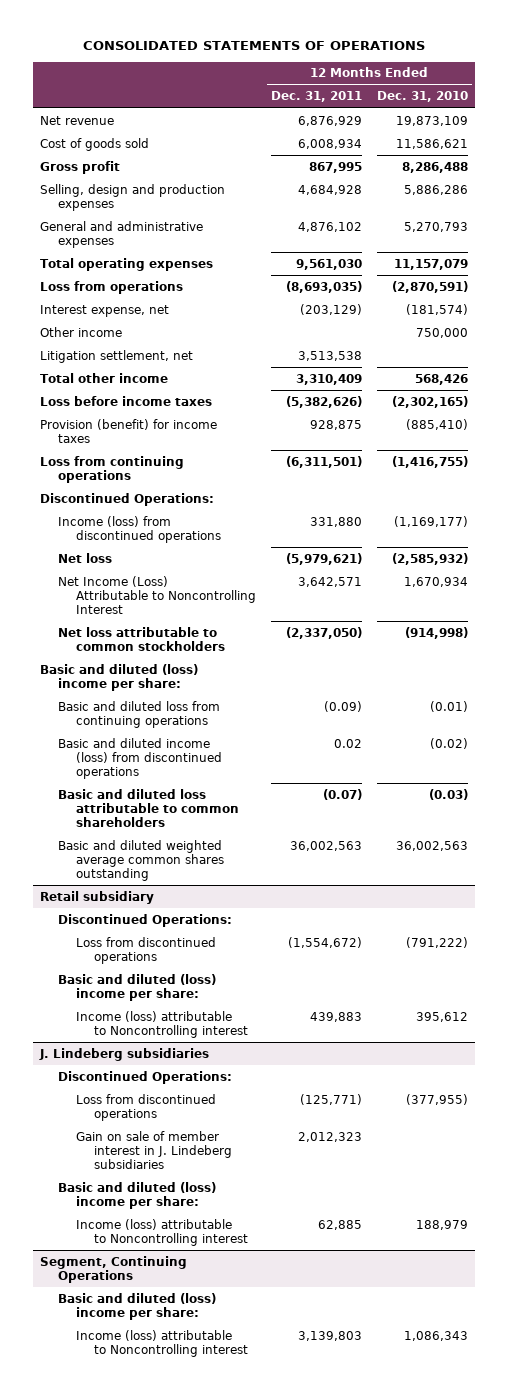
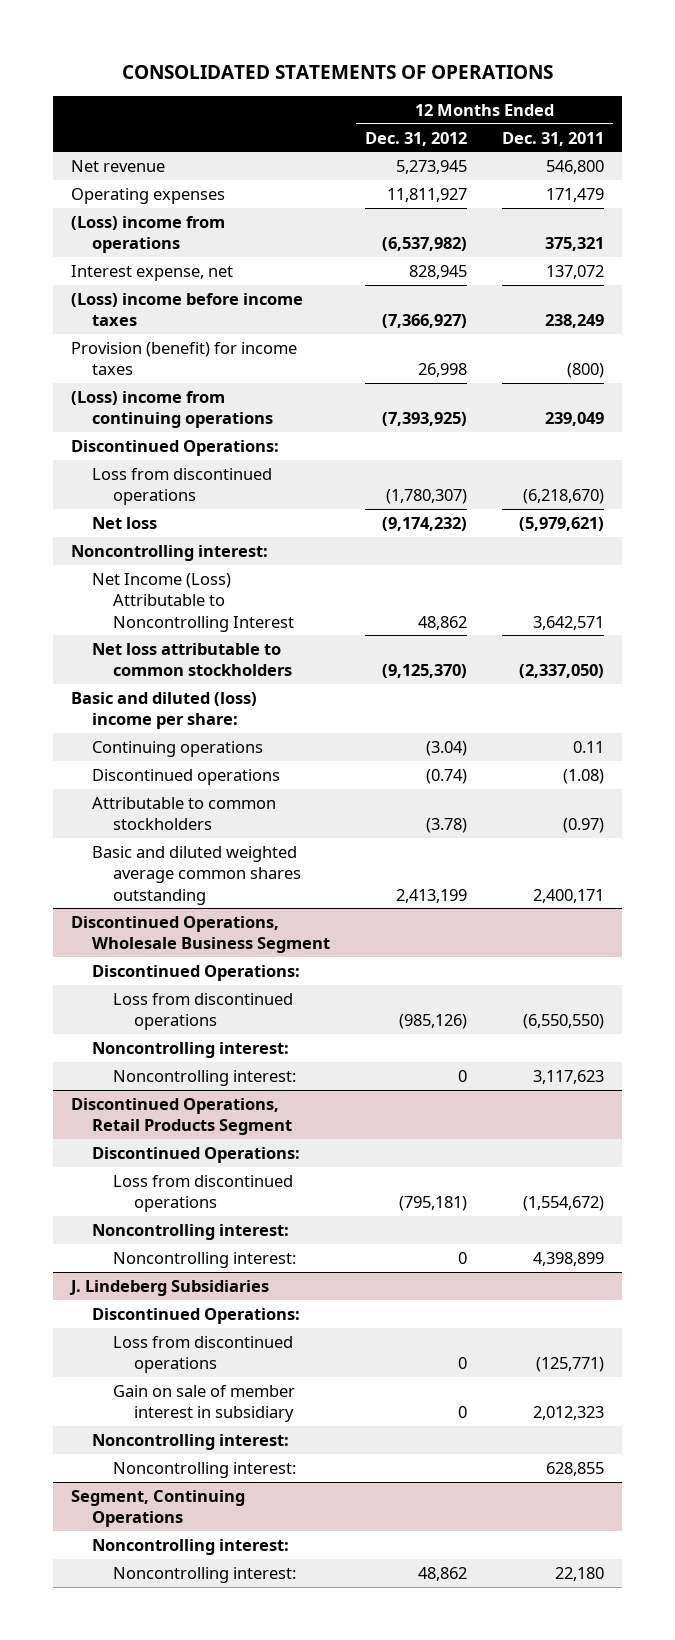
[376,91,468,103] Dec. 31, 2010 -> none
none -> [365,131,468,146] Dec. 31, 2012
[40,137,150,151] Cost of goods sold -> none
[40,160,121,174] Gross profit -> none
[40,183,226,211] Selling, design and production expenses -> none
[40,220,204,248] General and administrative expenses -> none
[40,326,123,337] Other income -> none
[40,349,194,363] Litigation settlement, net -> none
[40,372,169,383] Total other income -> none
[297,115,362,126] 6,876,929 -> [546,159,605,174] 546,800
[40,257,214,271] Total operating expenses -> [70,187,225,204] Operating expenses
[295,258,362,270] 9,561,030 -> [546,187,605,202] 171,479
[40,280,184,294] Loss from operations -> [70,215,225,254] (Loss) income from operations
[285,280,362,293] (8,693,035) -> [545,237,605,252] 375,321
[299,303,362,315] (203,129) -> [546,264,605,279] 137,072
[40,395,213,406] Loss before income taxes -> [70,292,303,327] (Loss) income before income taxes
[285,395,362,408] (5,382,626) -> [545,314,605,329] 238,249
[309,419,362,430] 928,875 -> [567,363,605,379] (800)
[40,455,185,483] Loss from continuing operations -> [70,390,273,429] (Loss) income from continuing operations
[285,455,362,468] (6,311,501) -> [545,412,605,427] 239,049
[58,515,221,543] Income (loss) from discontinued operations -> [91,467,272,506] Loss from discontinued operations
[309,516,362,527] 331,880 -> [523,489,605,505] (6,218,670)
none -> [70,544,268,561] Noncontrolling interest:
[58,700,221,728] Basic and diluted loss from continuing operations -> none
[58,737,222,779] Basic and diluted income (loss) from discontinued operations -> none
[58,788,239,827] Basic and diluted loss attributable to common shareholders -> none
[40,890,155,904] Retail subsidiary -> none
none -> [91,740,263,757] Continuing operations
none -> [91,768,280,785] Discontinued operations
none -> [91,796,276,831] Attributable to common stockholders
[289,840,362,851] 36,002,563 -> [533,888,605,903] 2,400,171
none -> [70,915,330,954] Discontinued Operations, Wholesale Business Segment
none -> [112,992,293,1031] Loss from discontinued operations
none -> [91,1041,289,1058] Noncontrolling interest:
none -> [112,1069,296,1086] Noncontrolling interest:
none -> [70,1097,292,1136] Discontinued Operations, Retail Products Segment
none -> [91,1146,300,1163] Discontinued Operations:
[58,973,217,1001] Basic and diluted (loss) income per share: -> none
none -> [91,1223,289,1240] Noncontrolling interest:
[75,1010,248,1038] Income (loss) attributable to Noncontrolling interest -> [112,1251,296,1268] Noncontrolling interest:
[309,1011,362,1022] 439,883 -> [533,1251,605,1266] 4,398,899
[39,1047,210,1061] J. Lindeberg subsidiaries -> [68,1279,269,1296] J. Lindeberg Subsidiaries
[58,1181,217,1209] Basic and diluted (loss) income per share: -> none
[75,1130,232,1169] Gain on sale of member interest in J. Lindeberg subsidiaries -> [112,1384,295,1423] Gain on sale of member interest in subsidiary
none -> [91,1433,289,1450] Noncontrolling interest:
[75,1218,248,1246] Income (loss) attributable to Noncontrolling interest -> [112,1461,296,1478] Noncontrolling interest:
[317,1219,362,1230] 62,885 -> [546,1461,605,1476] 628,855
[58,1292,217,1320] Basic and diluted (loss) income per share: -> none
none -> [91,1538,289,1555] Noncontrolling interest:
[75,1329,248,1357] Income (loss) attributable to Noncontrolling interest -> [112,1566,296,1583] Noncontrolling interest:
[297,1330,362,1341] 3,139,803 -> [555,1566,605,1581] 22,180

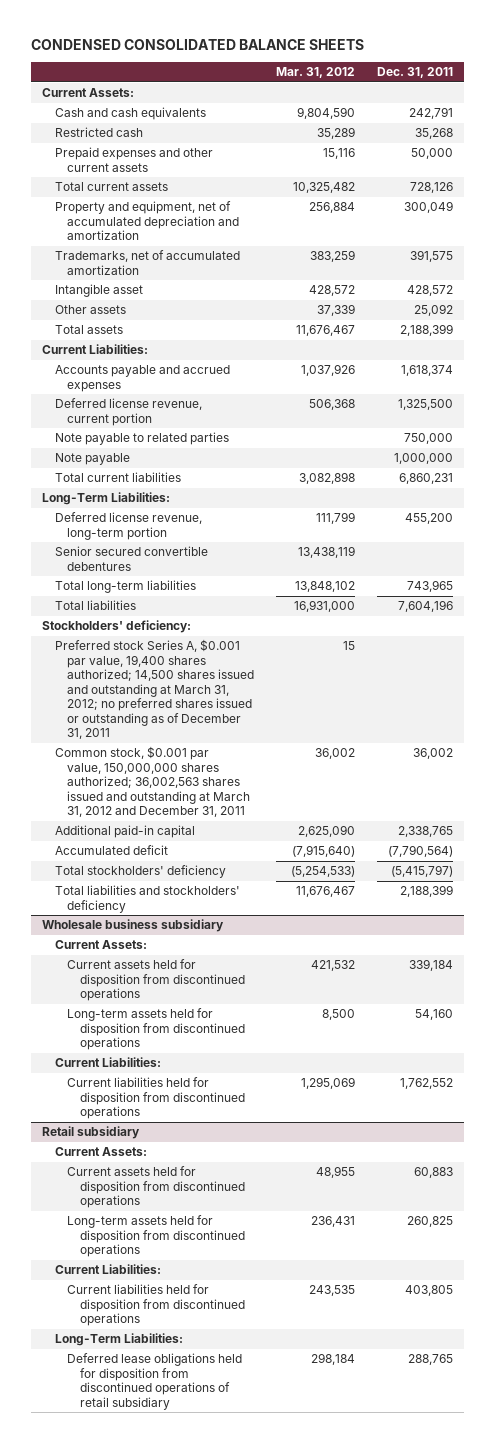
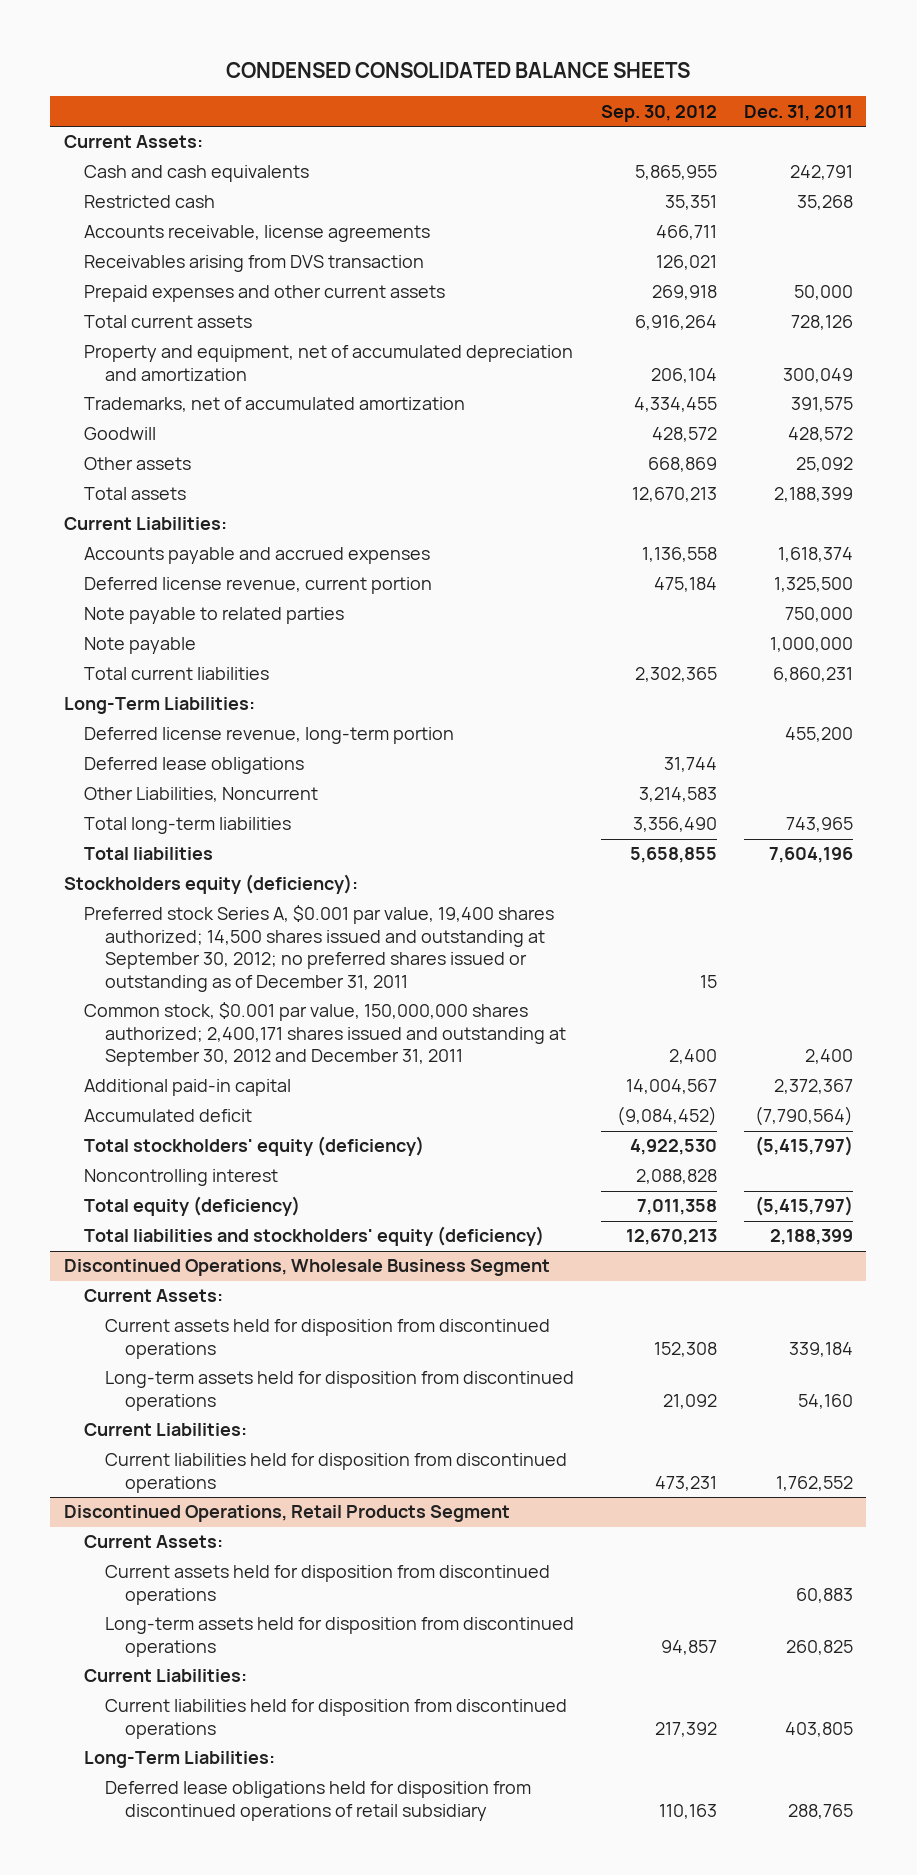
[276,67,356,79] Mar. 31, 2012 -> none
none -> [600,104,717,122] Sep. 30, 2012
none -> [84,225,431,243] Accounts receivable, license agreements
none -> [84,255,425,273] Receivables arising from DVS transaction
[54,284,143,298] Intangible asset -> [84,427,157,441] Goodwill
[54,546,208,571] Senior secured convertible debentures -> none
none -> [84,757,305,775] Deferred lease obligations
none -> [84,787,319,803] Other Liabilities, Noncurrent
[41,620,191,634] Stockholders' deficiency: -> [63,874,358,895] Stockholders equity (deficiency):
[54,639,255,740] Preferred stock Series A, $0.001 par value, 19,400 shares authorized; 14,500 shares issued and outstanding at March 31, 2012; no preferred shares issued or outstanding as of December 31, 2011 -> [84,905,555,992] Preferred stock Series A, $0.001 par value, 19,400 shares authorized; 14,500 shares issued and outstanding at September 30, 2012; no preferred shares issued or outstanding as of December 31, 2011
[54,746,251,818] Common stock, $0.001 par value, 150,000,000 shares authorized; 36,002,563 shares issued and outstanding at March 31, 2012 and December 31, 2011 -> [84,1002,566,1067] Common stock, $0.001 par value, 150,000,000 shares authorized; 2,400,171 shares issued and outstanding at September 30, 2012 and December 31, 2011
[412,748,453,760] 36,002 -> [804,1049,853,1065] 2,400
[397,826,453,838] 2,338,765 -> [773,1079,853,1095] 2,372,367
[41,919,224,933] Wholesale business subsidiary -> none
[54,865,226,879] Total stockholders' deficiency -> [84,1136,425,1157] Total stockholders' equity (deficiency)
none -> [84,1169,279,1187] Noncontrolling interest
none -> [84,1196,301,1217] Total equity (deficiency)
[54,885,240,913] Total liabilities and stockholders' deficiency -> [84,1226,545,1247] Total liabilities and stockholders' equity (deficiency)
none -> [63,1259,550,1277] Discontinued Operations, Wholesale Business Segment
[41,1126,140,1140] Retail subsidiary -> none
none -> [63,1505,510,1523] Discontinued Operations, Retail Products Segment

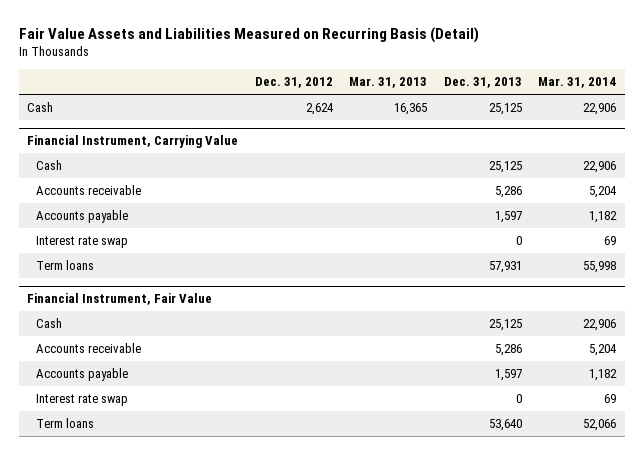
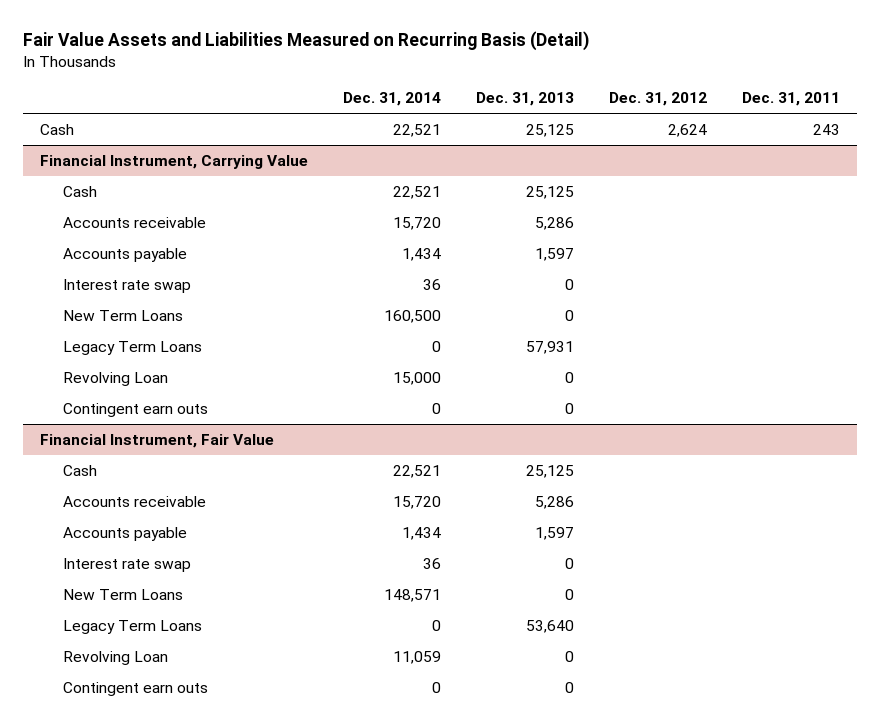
[349,77,428,89] Mar. 31, 2013 -> none
[538,77,617,89] Mar. 31, 2014 -> none
none -> [342,92,441,107] Dec. 31, 2014
none -> [741,92,840,107] Dec. 31, 2011
none -> [63,309,184,321] New Term Loans
[36,260,95,271] Term loans -> [63,340,203,355] Legacy Term Loans
none -> [63,371,169,386] Revolving Loan
none -> [63,402,209,417] Contingent earn outs
none -> [63,588,184,600] New Term Loans
[36,418,95,429] Term loans -> [63,619,203,634] Legacy Term Loans
none -> [63,650,169,665] Revolving Loan
none -> [63,681,209,696] Contingent earn outs

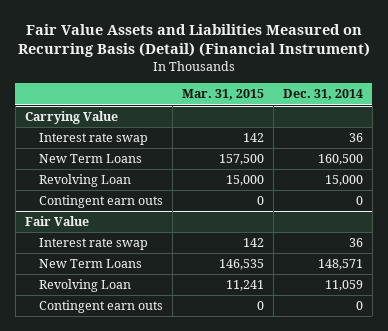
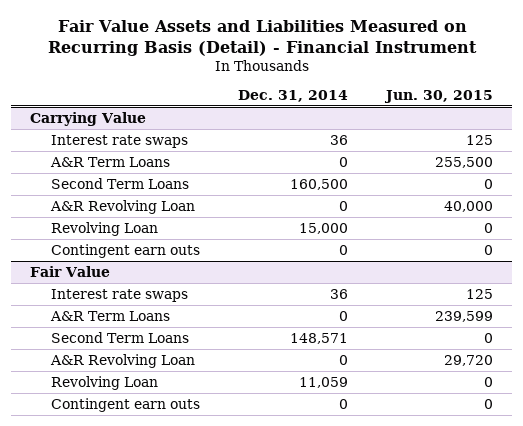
[17,23,370,57] Fair Value Assets and Liabilities Measured on Recurring Basis (Detail) (Financial Instrument) -> [47,20,477,56] Fair Value Assets and Liabilities Measured on Recurring Basis (Detail) - Financial Instrument
[181,89,264,101] Mar. 31, 2015 -> none
none -> [383,89,493,103] Jun. 30, 2015
[39,133,149,146] Interest rate swap -> [51,134,189,148] Interest rate swaps
[39,154,143,164] New Term Loans -> [50,156,171,167] A&R Term Loans
[317,154,363,166] 160,500 -> [339,156,349,167] 0
none -> [51,177,190,189] Second Term Loans
none -> [50,199,196,214] A&R Revolving Loan
[39,238,149,251] Interest rate swap -> [51,288,189,302] Interest rate swaps
[39,259,143,269] New Term Loans -> [50,310,171,321] A&R Term Loans
[317,259,363,271] 148,571 -> [339,310,349,321] 0
none -> [51,331,190,343] Second Term Loans
none -> [50,353,196,368] A&R Revolving Loan

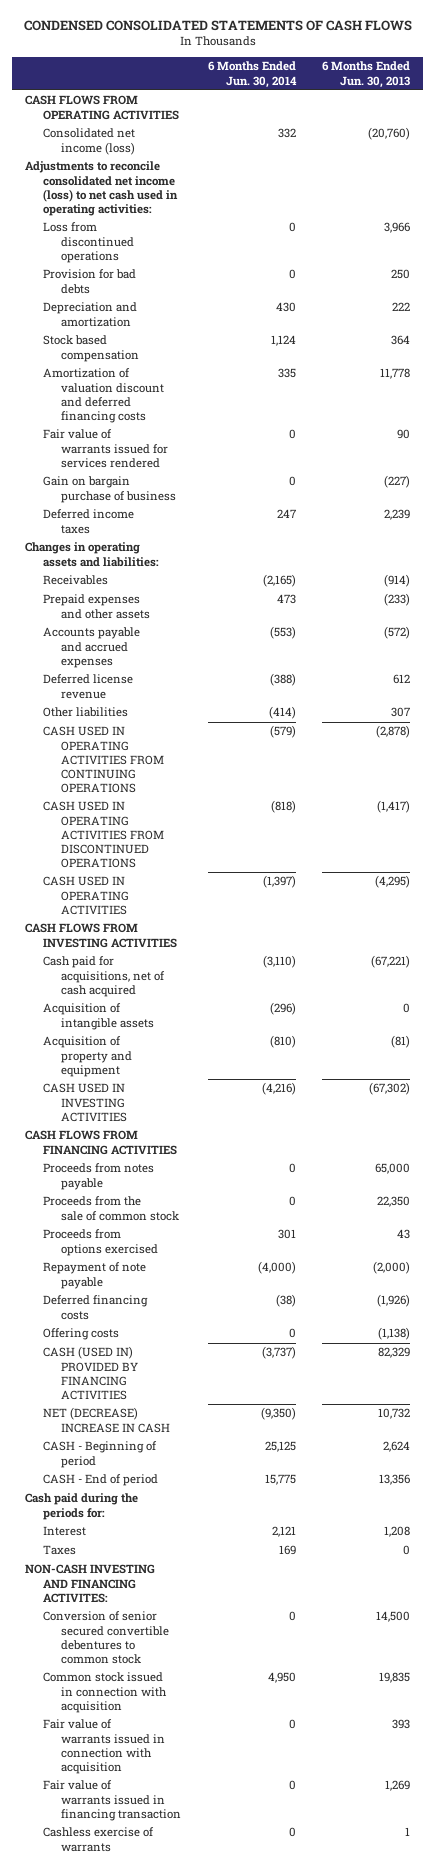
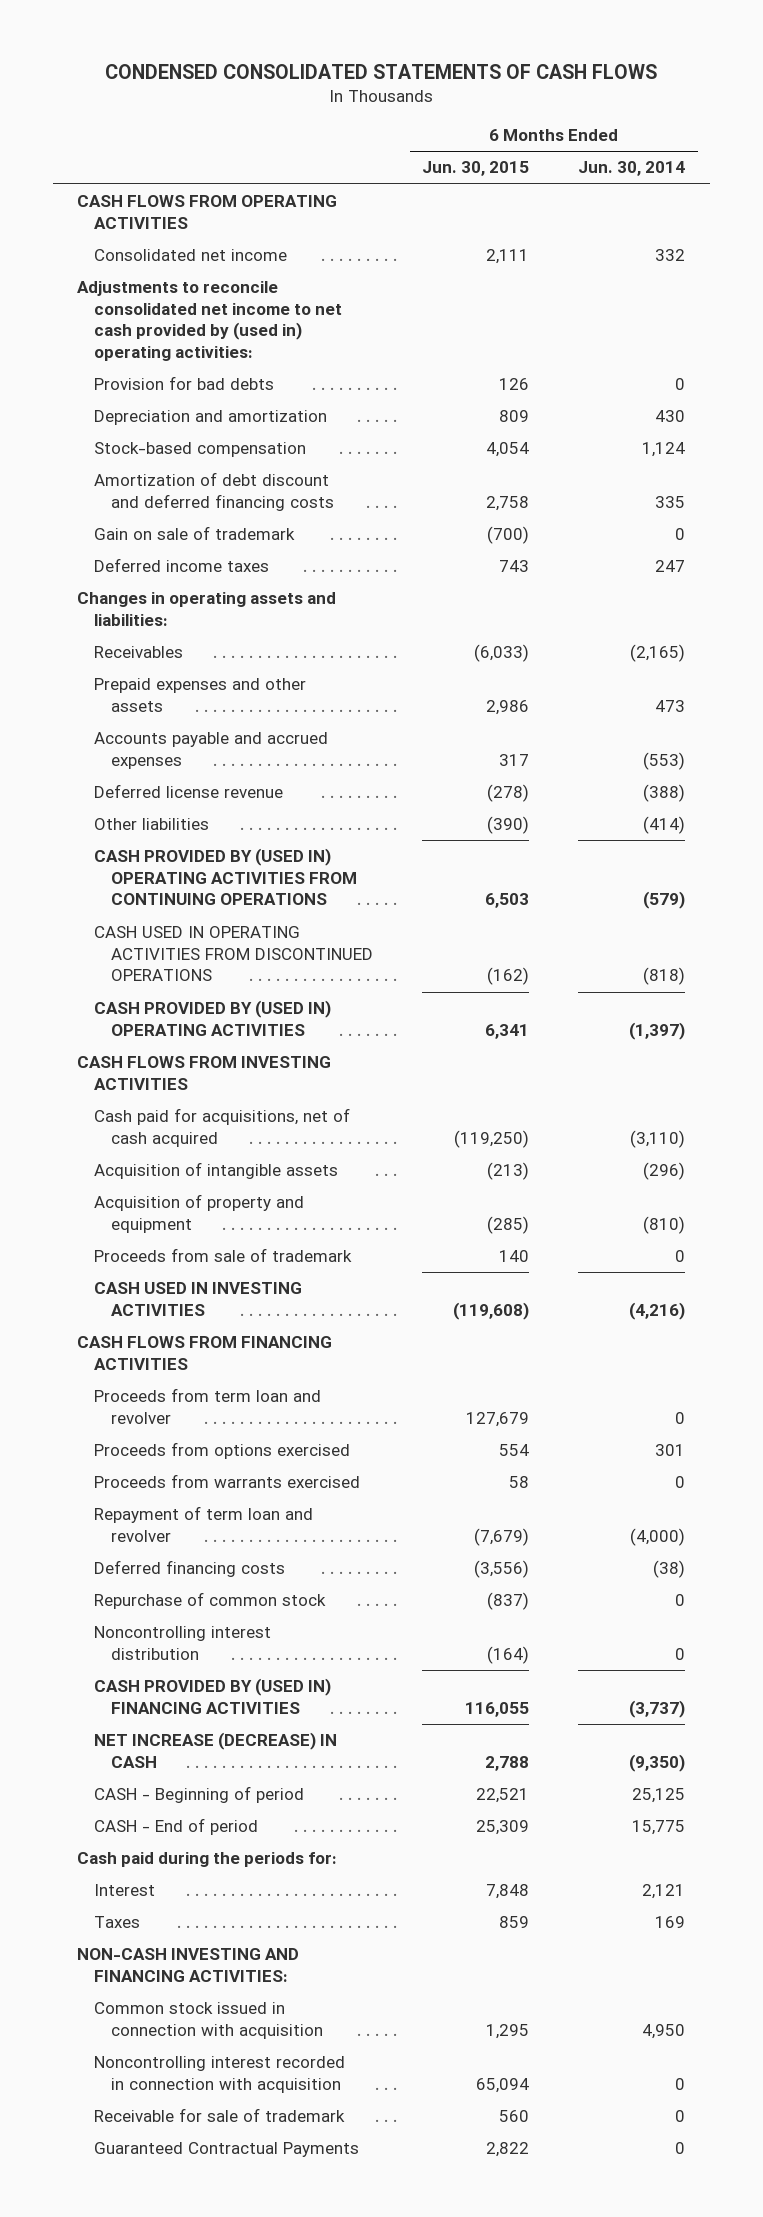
[322,61,411,88] 6 Months Ended Jun. 30, 2013 -> none
none -> [421,161,529,177] Jun. 30, 2015
[43,222,135,263] Loss from discontinued operations -> none
[43,128,136,155] Consolidated net income (loss) -> [93,249,287,262] Consolidated net income
[25,161,179,216] Adjustments to reconcile consolidated net income (loss) to net cash used in operating activities: -> [77,281,342,362] Adjustments to reconcile consolidated net income to net cash provided by (used in) operating activities:
[43,429,169,468] Fair value of warrants issued for services rendered -> none
[43,476,177,503] Gain on bargain purchase of business -> none
[43,335,140,362] Stock based compensation -> [93,442,306,458] Stock-based compensation
[43,368,165,423] Amortization of valuation discount and deferred financing costs -> [93,472,334,511] Amortization of debt discount and deferred financing costs
none -> [93,526,295,541] Gain on sale of trademark
[43,726,165,794] CASH USED IN OPERATING ACTIVITIES FROM CONTINUING OPERATIONS -> [93,848,357,906] CASH PROVIDED BY (USED IN) OPERATING ACTIVITIES FROM CONTINUING OPERATIONS
[43,876,130,915] CASH USED IN OPERATING ACTIVITIES -> [93,1000,331,1036] CASH PROVIDED BY (USED IN) OPERATING ACTIVITIES
none -> [93,1248,352,1263] Proceeds from sale of trademark
[43,1196,180,1221] Proceeds from the sale of common stock -> none
[43,1163,155,1190] Proceeds from notes payable -> [93,1388,321,1424] Proceeds from term loan and revolver
[43,1262,147,1289] Repayment of note payable -> none
none -> [93,1474,360,1489] Proceeds from warrants exercised
none -> [93,1506,313,1542] Repayment of term loan and revolver
[43,1328,120,1341] Offering costs -> none
none -> [93,1592,326,1610] Repurchase of common stock
none -> [93,1626,271,1660] Noncontrolling interest distribution
[43,1346,139,1400] CASH (USED IN) PROVIDED BY FINANCING ACTIVITIES -> [93,1678,331,1714] CASH PROVIDED BY (USED IN) FINANCING ACTIVITIES
[43,1407,171,1433] NET (DECREASE) INCREASE IN CASH -> [93,1732,337,1768] NET INCREASE (DECREASE) IN CASH
[43,1611,170,1664] Conversion of senior secured convertible debentures to common stock -> none
[25,1564,156,1603] NON-CASH INVESTING AND FINANCING ACTIVITES: -> [77,1948,300,1982] NON-CASH INVESTING AND FINANCING ACTIVITIES:
[43,1719,166,1774] Fair value of warrants issued in connection with acquisition -> none
[43,1780,182,1821] Fair value of warrants issued in financing transaction -> none
[43,1827,155,1852] Cashless exercise of warrants -> none
none -> [93,2056,345,2093] Noncontrolling interest recorded in connection with acquisition
none -> [93,2108,345,2123] Receivable for sale of trademark
none -> [93,2142,359,2158] Guaranteed Contractual Payments

